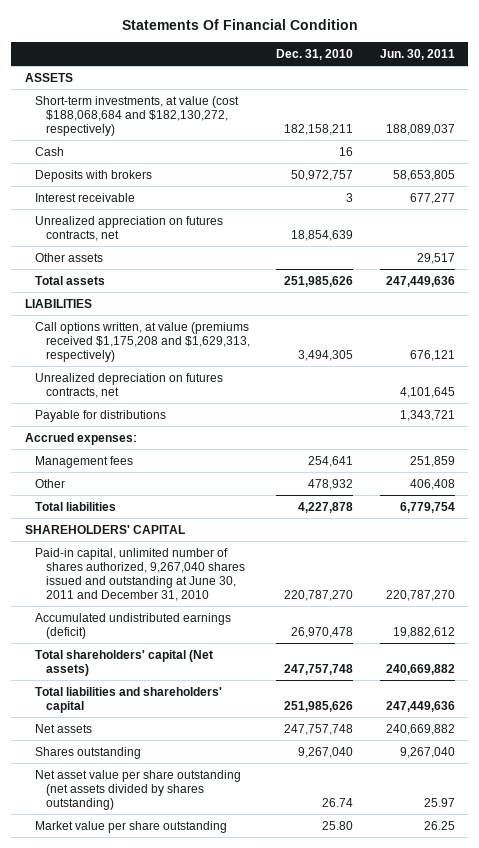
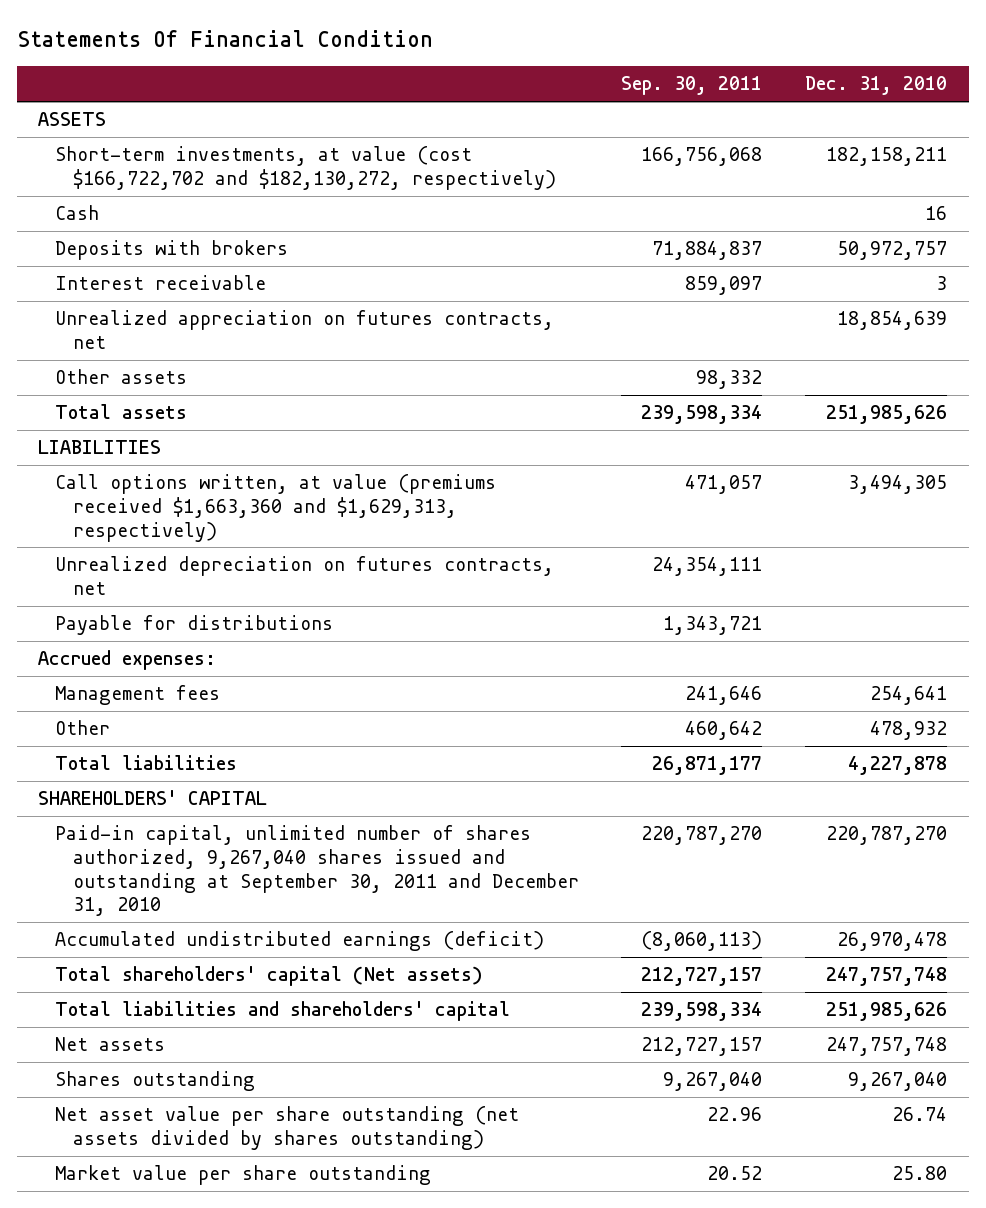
[379,49,455,61] Jun. 30, 2011 -> none
none -> [621,76,763,96] Sep. 30, 2011
[35,95,240,136] Short-term investments, at value (cost $188,068,684 and $182,130,272, respectively) -> [55,146,556,190] Short-term investments, at value (cost $166,722,702 and $182,130,272, respectively)
[35,321,250,362] Call options written, at value (premiums received $1,175,208 and $1,629,313, respectively) -> [55,474,497,542] Call options written, at value (premiums received $1,663,360 and $1,629,313, respectively)
[35,547,245,602] Paid-in capital, unlimited number of shares authorized, 9,267,040 shares issued and outstanding at June 30, 2011 and December 31, 2010 -> [55,825,579,917] Paid-in capital, unlimited number of shares authorized, 9,267,040 shares issued and outstanding at September 30, 2011 and December 31, 2010

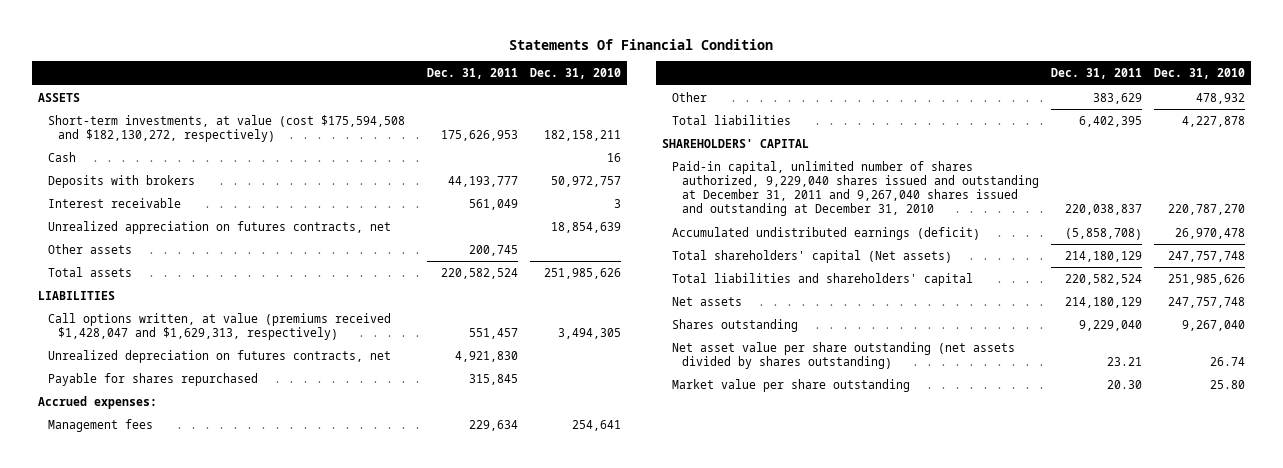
[621,76,763,96] Sep. 30, 2011 -> none
none -> [427,68,519,80] Dec. 31, 2011
[55,146,556,190] Short-term investments, at value (cost $166,722,702 and $182,130,272, respectively) -> [48,114,406,142] Short-term investments, at value (cost $175,594,508 and $182,130,272, respectively)
[55,474,497,542] Call options written, at value (premiums received $1,663,360 and $1,629,313, respectively) -> [48,312,392,340] Call options written, at value (premiums received $1,428,047 and $1,629,313, respectively)
[55,615,334,636] Payable for distributions -> none
none -> [48,372,259,386] Payable for shares repurchased
[55,825,579,917] Paid-in capital, unlimited number of shares authorized, 9,267,040 shares issued and outstanding at September 30, 2011 and December 31, 2010 -> [671,160,1040,217] Paid-in capital, unlimited number of shares authorized, 9,229,040 shares issued and outstanding at December 31, 2011 and 9,267,040 shares issued and outstanding at December 31, 2010

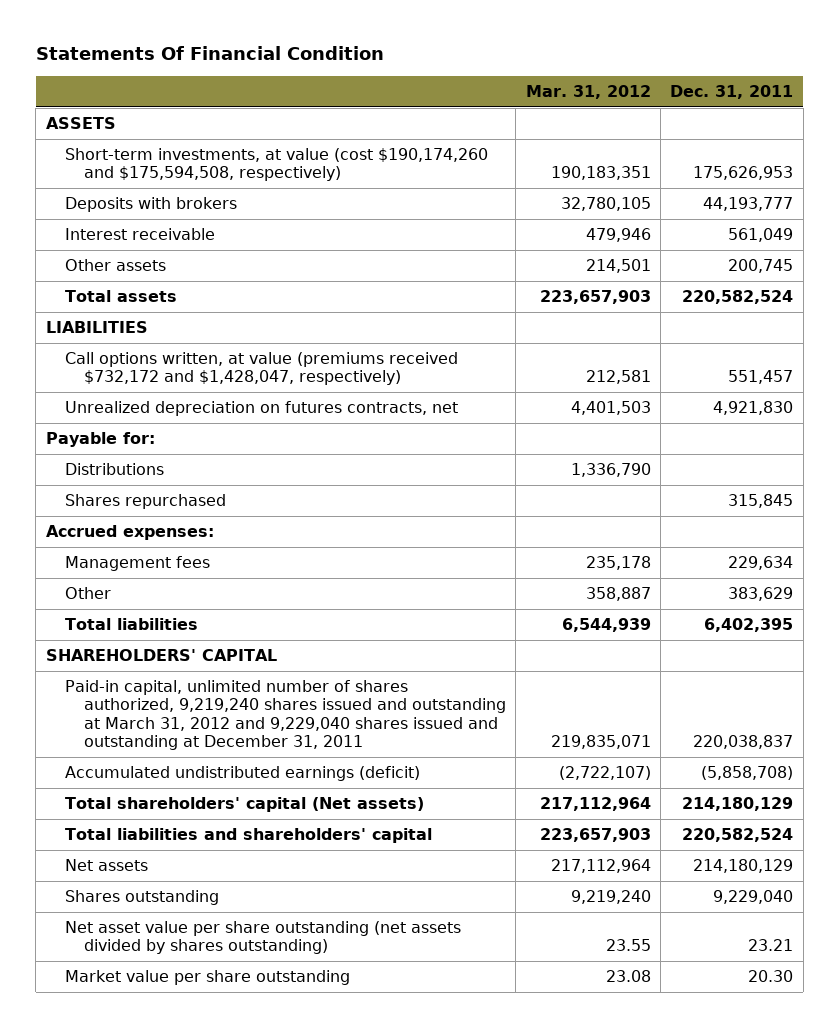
[529,68,621,80] Dec. 31, 2010 -> none
none -> [525,85,651,100] Mar. 31, 2012
[48,151,77,162] Cash -> none
[48,114,406,142] Short-term investments, at value (cost $175,594,508 and $182,130,272, respectively) -> [64,148,488,182] Short-term investments, at value (cost $190,174,260 and $175,594,508, respectively)
[48,220,392,234] Unrealized appreciation on futures contracts, net -> none
[48,312,392,340] Call options written, at value (premiums received $1,428,047 and $1,629,313, respectively) -> [64,352,458,386] Call options written, at value (premiums received $732,172 and $1,428,047, respectively)
none -> [45,432,155,448] Payable for:
none -> [64,463,164,476] Distributions
[48,372,259,386] Payable for shares repurchased -> [64,494,226,510] Shares repurchased
[671,160,1040,217] Paid-in capital, unlimited number of shares authorized, 9,229,040 shares issued and outstanding at December 31, 2011 and 9,267,040 shares issued and outstanding at December 31, 2010 -> [64,680,506,750] Paid-in capital, unlimited number of shares authorized, 9,219,240 shares issued and outstanding at March 31, 2012 and 9,229,040 shares issued and outstanding at December 31, 2011

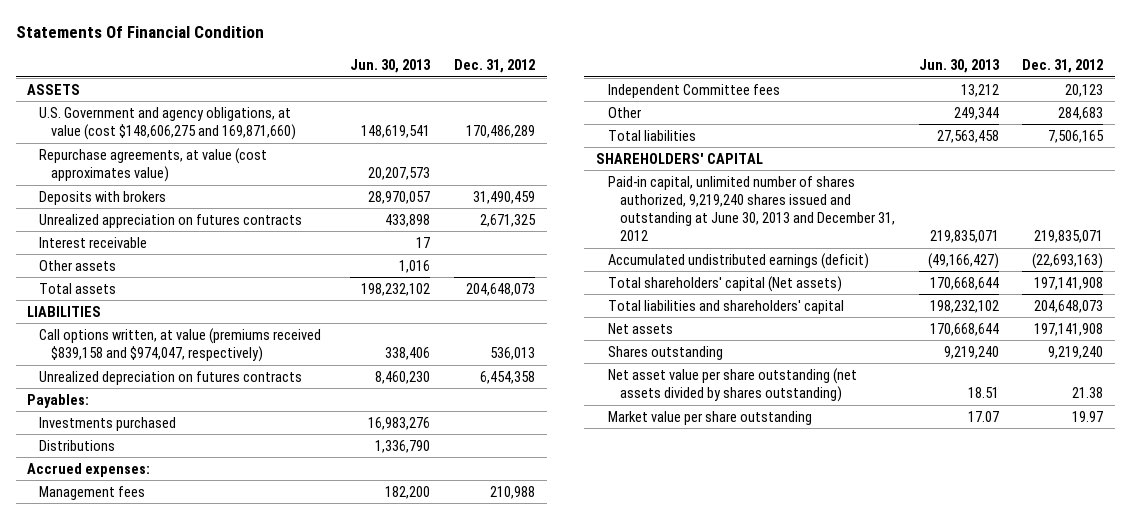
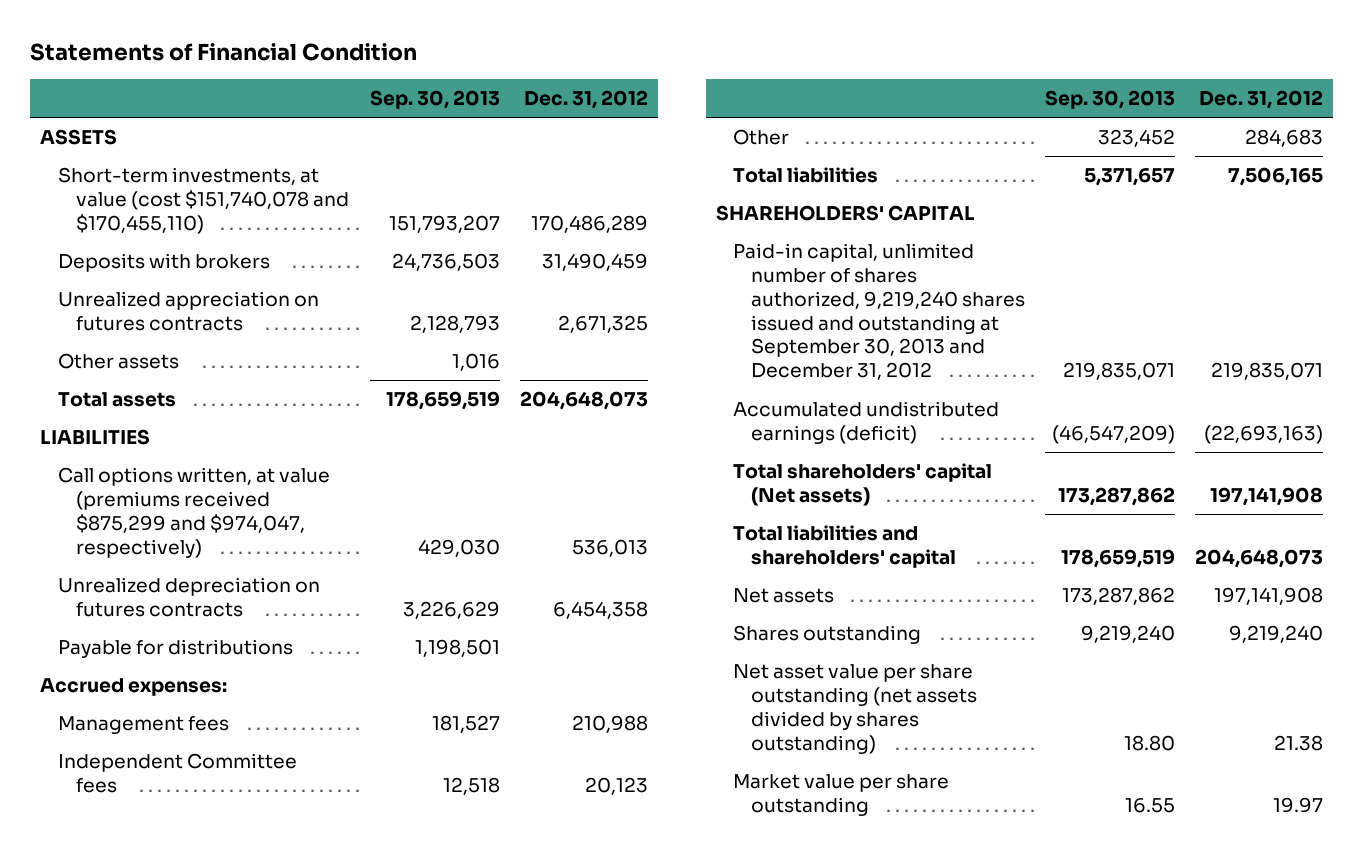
[15,26,264,39] Statements Of Financial Condition -> [29,42,417,61] Statements of Financial Condition
[350,59,432,74] Jun. 30, 2013 -> none
none -> [369,89,500,109] Sep. 30, 2013
[39,147,268,183] Repurchase agreements, at value (cost approximates value) -> none
[39,106,297,141] U.S. Government and agency obligations, at value (cost $148,606,275 and 169,871,660) -> [57,167,349,234] Short-term investments, at value (cost $151,740,078 and $170,455,110)
[39,236,148,248] Interest receivable -> none
[39,327,322,363] Call options written, at value (premiums received $839,158 and $974,047, respectively) -> [57,467,330,558] Call options written, at value (premiums received $875,299 and $974,047, respectively)
[27,393,90,408] Payables: -> none
[39,416,177,431] Investments purchased -> none
[39,439,116,451] Distributions -> [57,639,293,659] Payable for distributions
[607,175,895,242] Paid-in capital, unlimited number of shares authorized, 9,219,240 shares issued and outstanding at June 30, 2013 and December 31, 2012 -> [733,243,1026,381] Paid-in capital, unlimited number of shares authorized, 9,219,240 shares issued and outstanding at September 30, 2013 and December 31, 2012

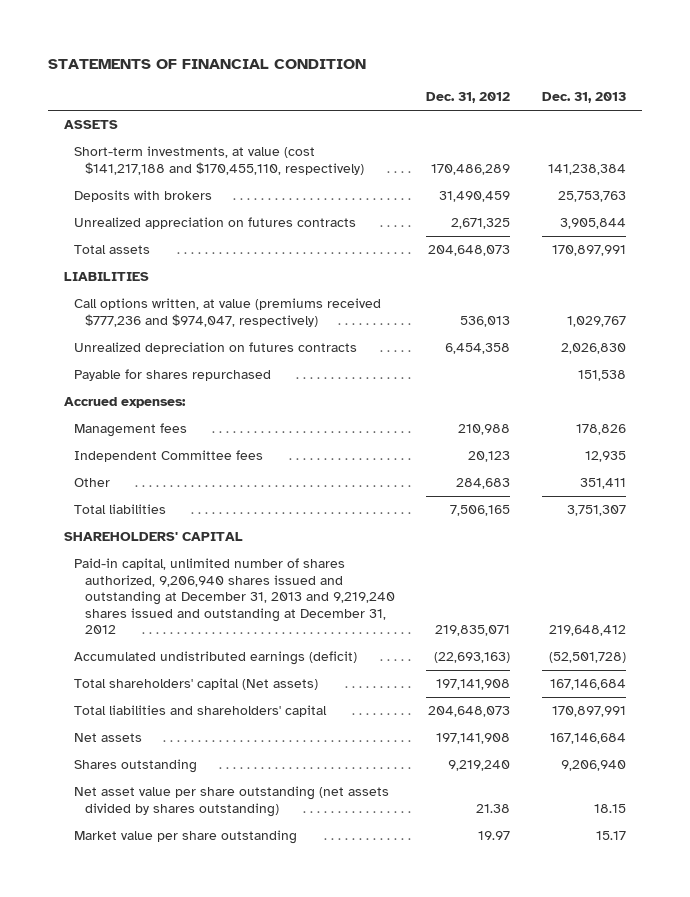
[29,42,417,61] Statements of Financial Condition -> [47,59,366,70] STATEMENTS OF FINANCIAL CONDITION
[369,89,500,109] Sep. 30, 2013 -> none
none -> [542,92,627,104] Dec. 31, 2013
[57,167,349,234] Short-term investments, at value (cost $151,740,078 and $170,455,110) -> [74,146,364,175] Short-term investments, at value (cost $141,217,188 and $170,455,110, respectively)
[57,353,179,370] Other assets -> none
[57,467,330,558] Call options written, at value (premiums received $875,299 and $974,047, respectively) -> [74,298,382,327] Call options written, at value (premiums received $777,236 and $974,047, respectively)
[57,639,293,659] Payable for distributions -> none
none -> [74,369,272,382] Payable for shares repurchased
[733,243,1026,381] Paid-in capital, unlimited number of shares authorized, 9,219,240 shares issued and outstanding at September 30, 2013 and December 31, 2012 -> [74,558,395,635] Paid-in capital, unlimited number of shares authorized, 9,206,940 shares issued and outstanding at December 31, 2013 and 9,219,240 shares issued and outstanding at December 31, 2012

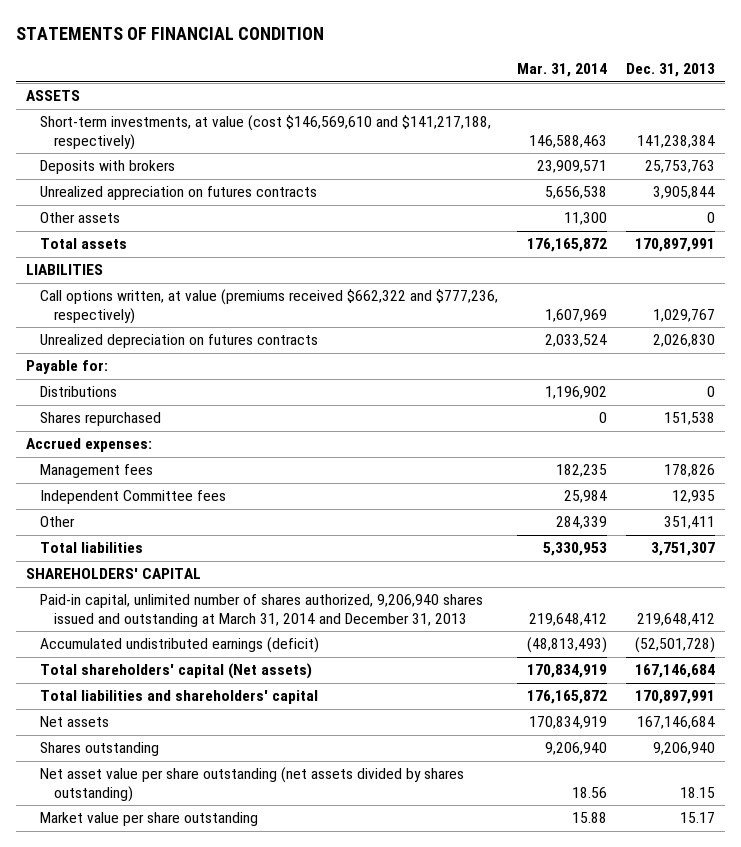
[426,92,511,104] Dec. 31, 2012 -> none
none -> [517,63,608,78] Mar. 31, 2014
[74,146,364,175] Short-term investments, at value (cost $141,217,188 and $170,455,110, respectively) -> [40,115,492,150] Short-term investments, at value (cost $146,569,610 and $141,217,188, respectively)
none -> [40,212,121,224] Other assets
[74,298,382,327] Call options written, at value (premiums received $777,236 and $974,047, respectively) -> [40,289,499,324] Call options written, at value (premiums received $662,322 and $777,236, respectively)
none -> [25,360,108,375] Payable for:
none -> [40,386,118,398] Distributions
[74,369,272,382] Payable for shares repurchased -> [40,412,162,427] Shares repurchased
[74,558,395,635] Paid-in capital, unlimited number of shares authorized, 9,206,940 shares issued and outstanding at December 31, 2013 and 9,219,240 shares issued and outstanding at December 31, 2012 -> [40,594,484,627] Paid-in capital, unlimited number of shares authorized, 9,206,940 shares issued and outstanding at March 31, 2014 and December 31, 2013

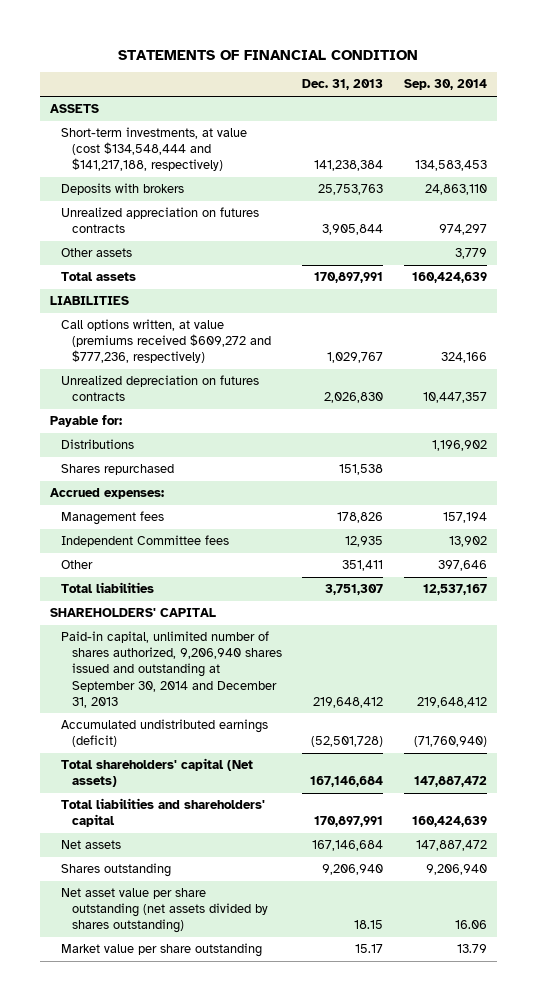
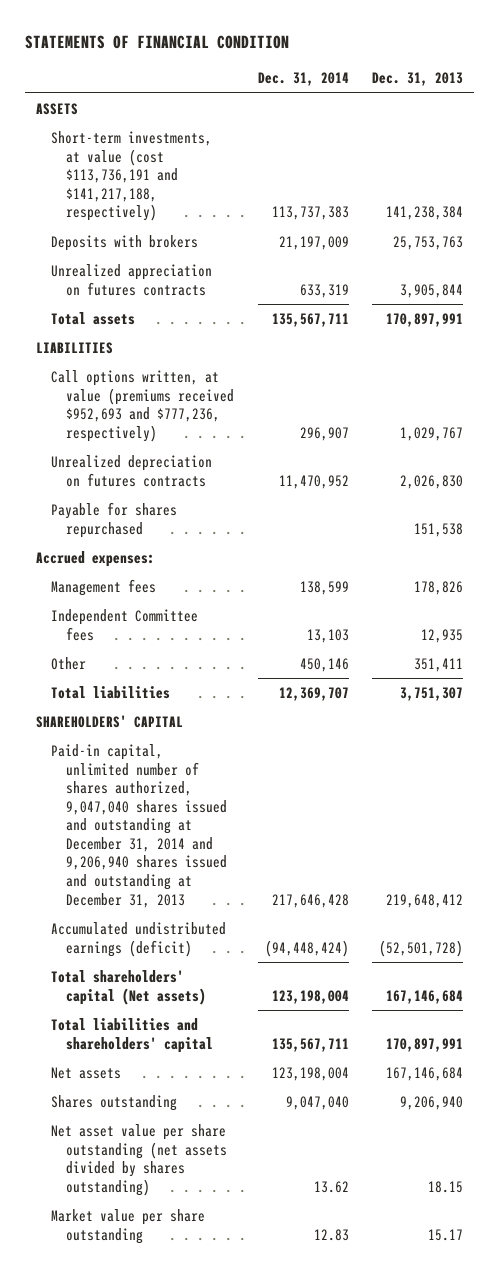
[403,79,487,91] Sep. 30, 2014 -> none
none -> [257,72,349,87] Dec. 31, 2014
[61,127,248,172] Short-term investments, at value (cost $134,548,444 and $141,217,188, respectively) -> [51,130,213,222] Short-term investments, at value (cost $113,736,191 and $141,217,188, respectively)
[61,248,133,258] Other assets -> none
[61,319,272,364] Call options written, at value (premiums received $609,272 and $777,236, respectively) -> [51,369,235,442] Call options written, at value (premiums received $952,693 and $777,236, respectively)
[50,415,123,428] Payable for: -> none
[61,439,135,450] Distributions -> none
[61,464,175,476] Shares repurchased -> [51,501,178,538] Payable for shares repurchased
[61,631,283,708] Paid-in capital, unlimited number of shares authorized, 9,206,940 shares issued and outstanding at September 30, 2014 and December 31, 2013 -> [51,743,228,908] Paid-in capital, unlimited number of shares authorized, 9,047,040 shares issued and outstanding at December 31, 2014 and 9,206,940 shares issued and outstanding at December 31, 2013

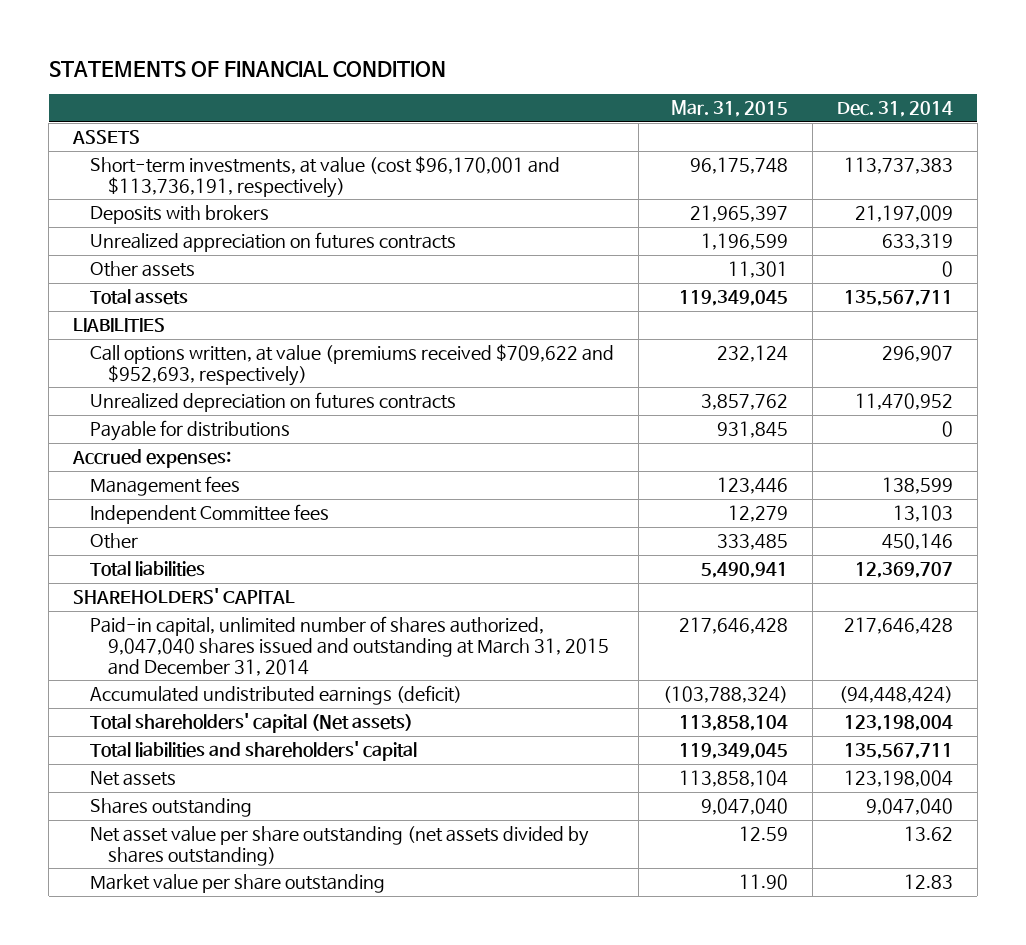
[371,72,463,87] Dec. 31, 2013 -> none
none -> [671,100,789,118] Mar. 31, 2015
[51,130,213,222] Short-term investments, at value (cost $113,736,191 and $141,217,188, respectively) -> [90,156,561,198] Short-term investments, at value (cost $96,170,001 and $113,736,191, respectively)
none -> [90,261,196,278] Other assets
[51,369,235,442] Call options written, at value (premiums received $952,693 and $777,236, respectively) -> [90,344,615,386] Call options written, at value (premiums received $709,622 and $952,693, respectively)
[51,501,178,538] Payable for shares repurchased -> none
none -> [90,420,291,442] Payable for distributions
[51,743,228,908] Paid-in capital, unlimited number of shares authorized, 9,047,040 shares issued and outstanding at December 31, 2014 and 9,206,940 shares issued and outstanding at December 31, 2013 -> [90,616,609,676] Paid-in capital, unlimited number of shares authorized, 9,047,040 shares issued and outstanding at March 31, 2015 and December 31, 2014

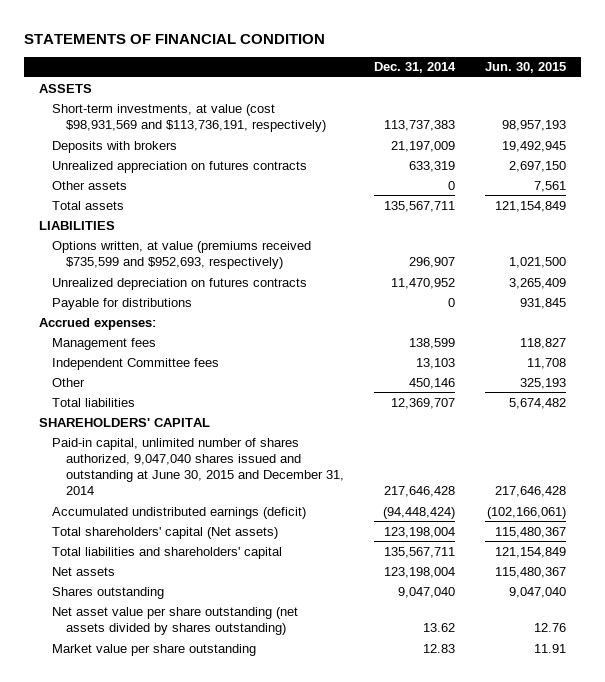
[671,100,789,118] Mar. 31, 2015 -> none
none -> [484,62,566,74] Jun. 30, 2015
[90,156,561,198] Short-term investments, at value (cost $96,170,001 and $113,736,191, respectively) -> [52,103,326,132] Short-term investments, at value (cost $98,931,569 and $113,736,191, respectively)
[90,344,615,386] Call options written, at value (premiums received $709,622 and $952,693, respectively) -> [52,240,312,269] Options written, at value (premiums received $735,599 and $952,693, respectively)
[90,616,609,676] Paid-in capital, unlimited number of shares authorized, 9,047,040 shares issued and outstanding at March 31, 2015 and December 31, 2014 -> [52,437,344,496] Paid-in capital, unlimited number of shares authorized, 9,047,040 shares issued and outstanding at June 30, 2015 and December 31, 2014

